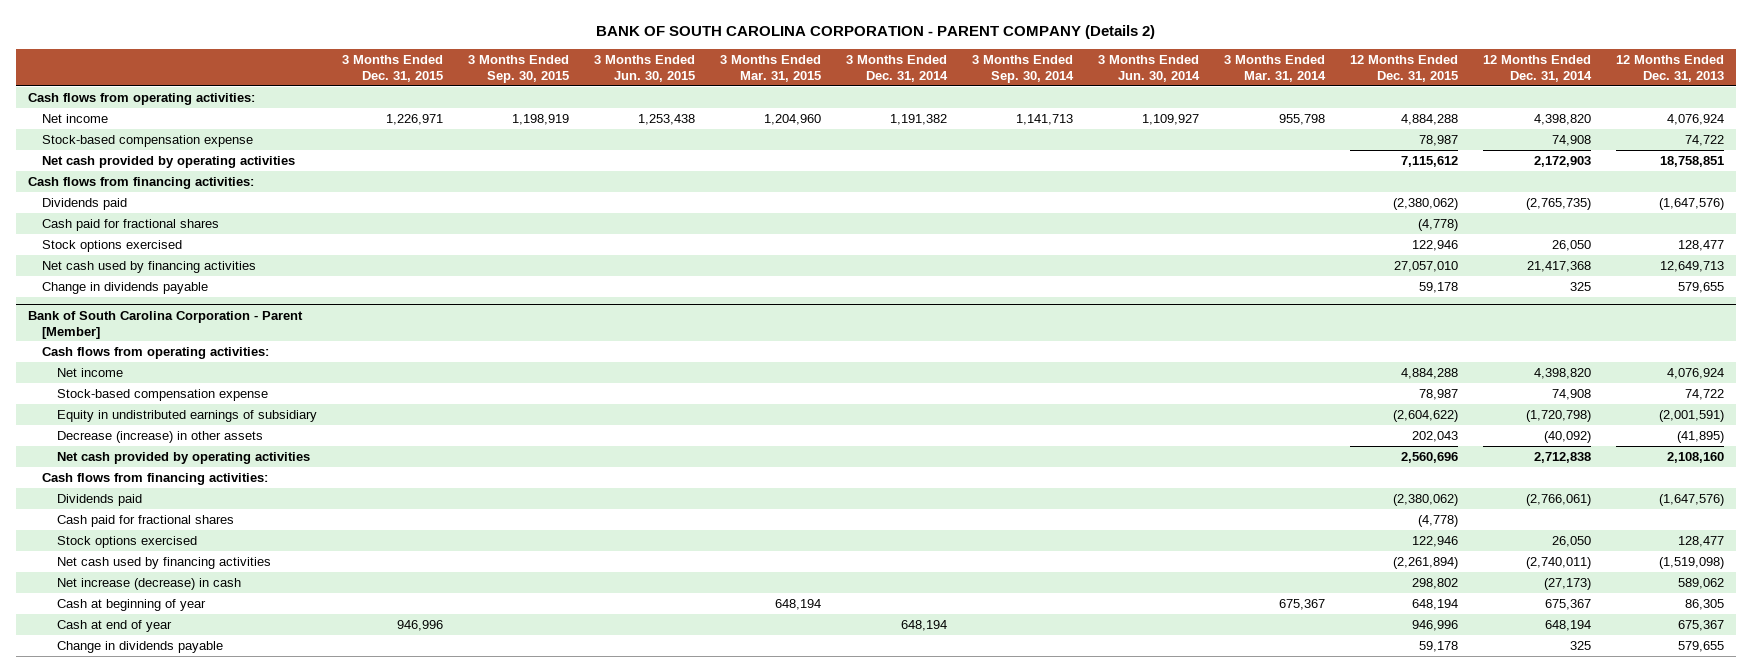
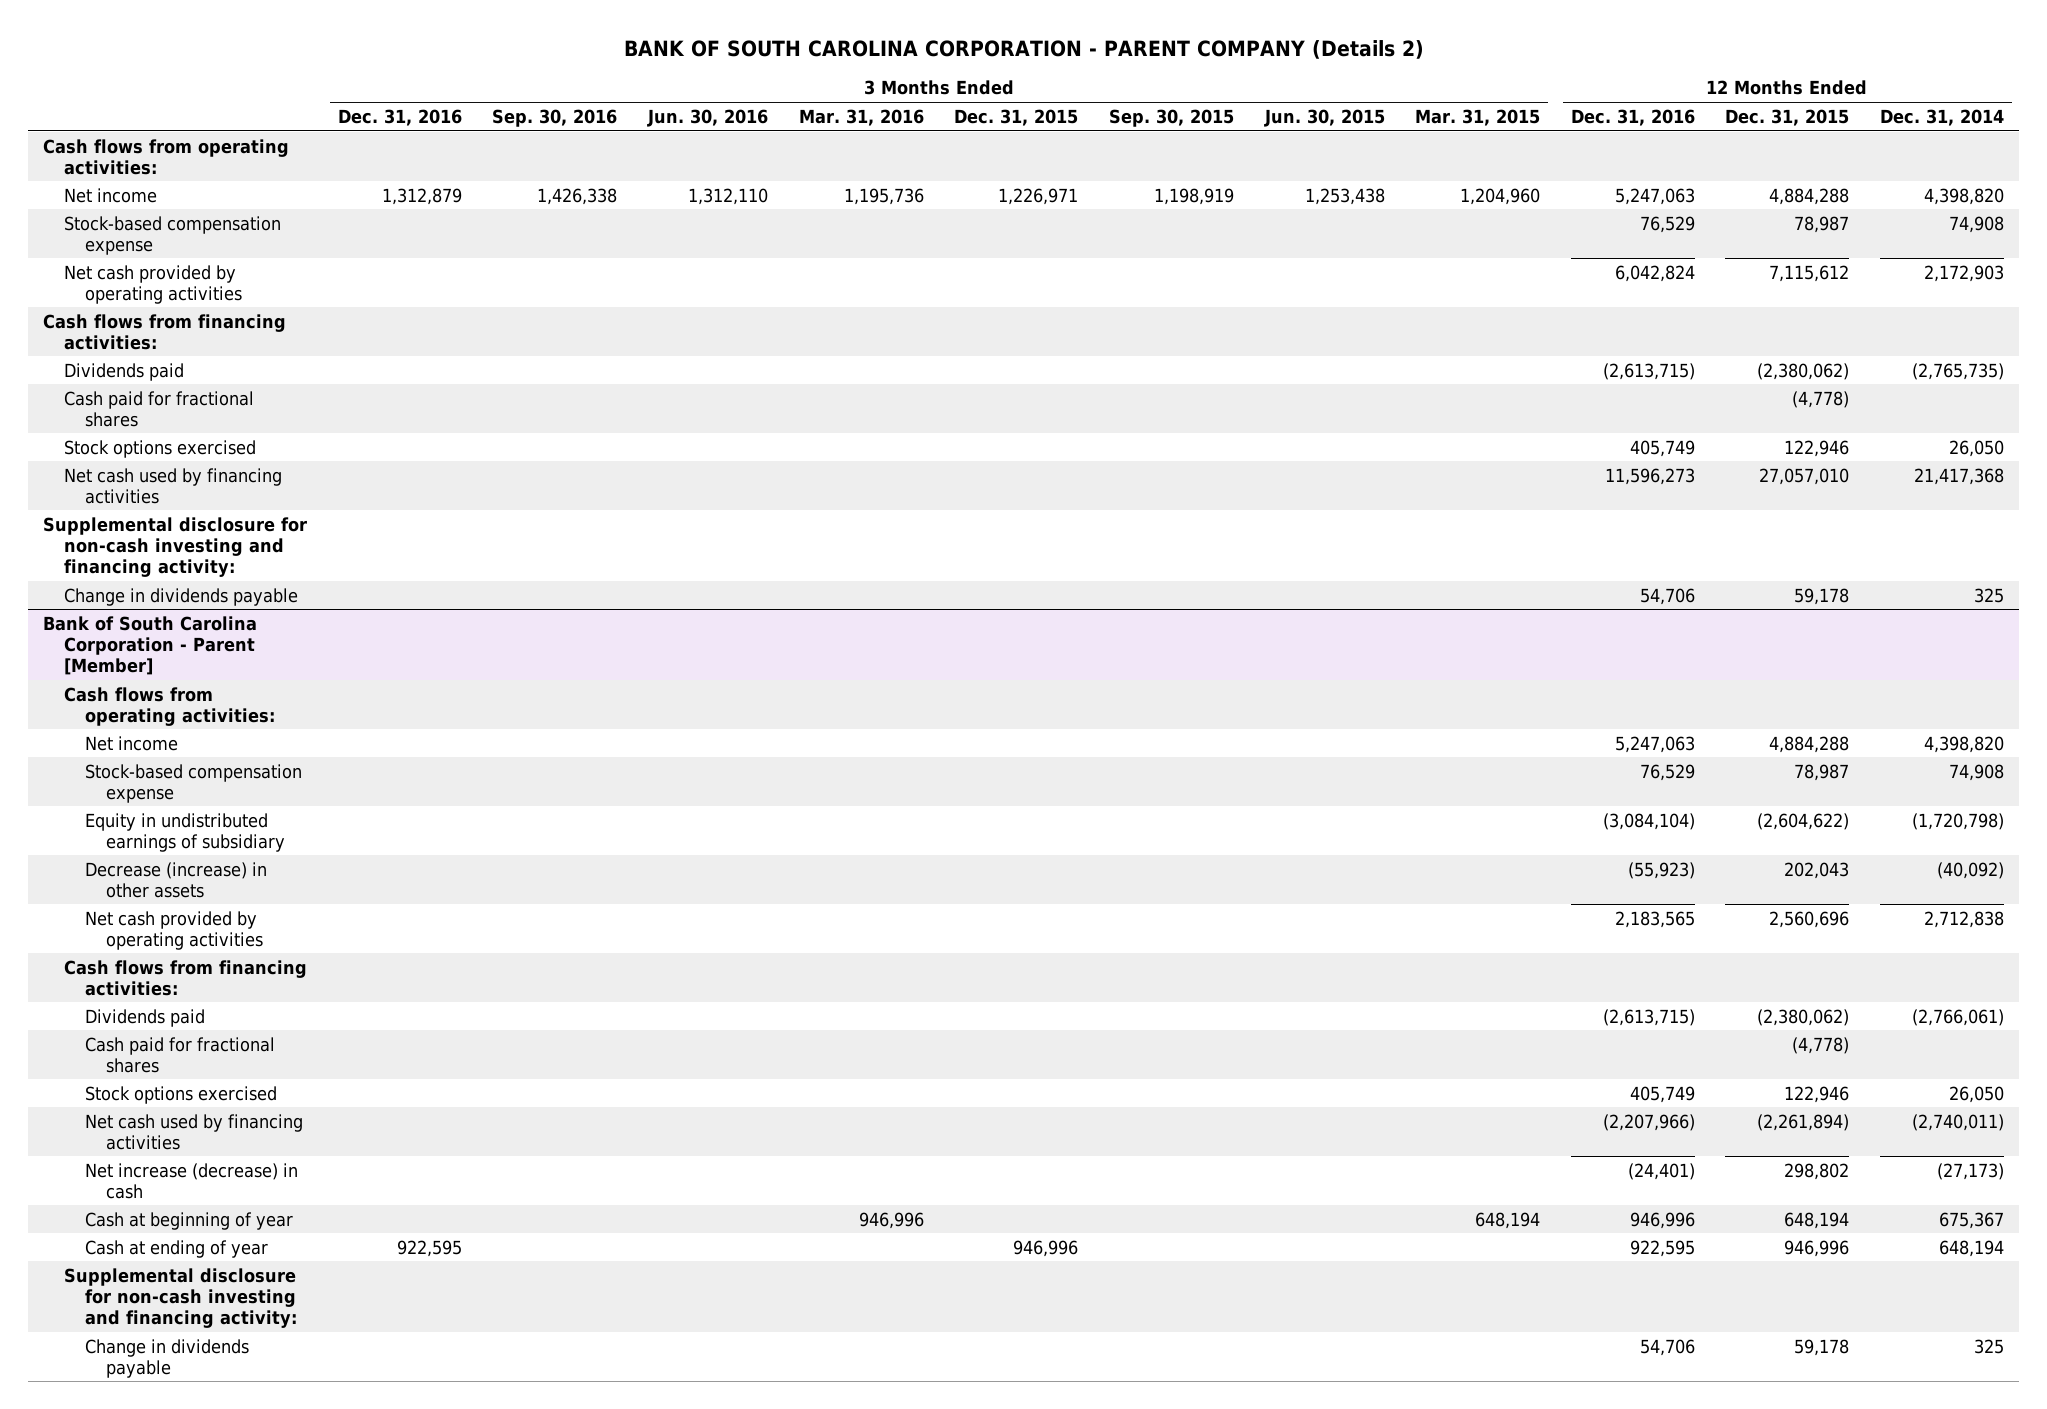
[845,55,948,82] 3 Months Ended Dec. 31, 2014 -> none
[971,55,1074,83] 3 Months Ended Sep. 30, 2014 -> none
[1097,55,1200,82] 3 Months Ended Jun. 30, 2014 -> none
[1223,55,1326,82] 3 Months Ended Mar. 31, 2014 -> none
[1615,55,1724,82] 12 Months Ended Dec. 31, 2013 -> none
none -> [337,108,462,126] Dec. 31, 2016
none -> [492,108,618,127] Sep. 30, 2016
none -> [647,108,769,127] Jun. 30, 2016
none -> [798,108,924,126] Mar. 31, 2016
none -> [1570,108,1695,126] Dec. 31, 2016
none -> [43,516,308,577] Supplemental disclosure for non-cash investing and financing activity:
[56,619,172,632] Cash at end of year -> [85,1239,269,1258] Cash at ending of year
none -> [64,1267,298,1328] Supplemental disclosure for non-cash investing and financing activity:

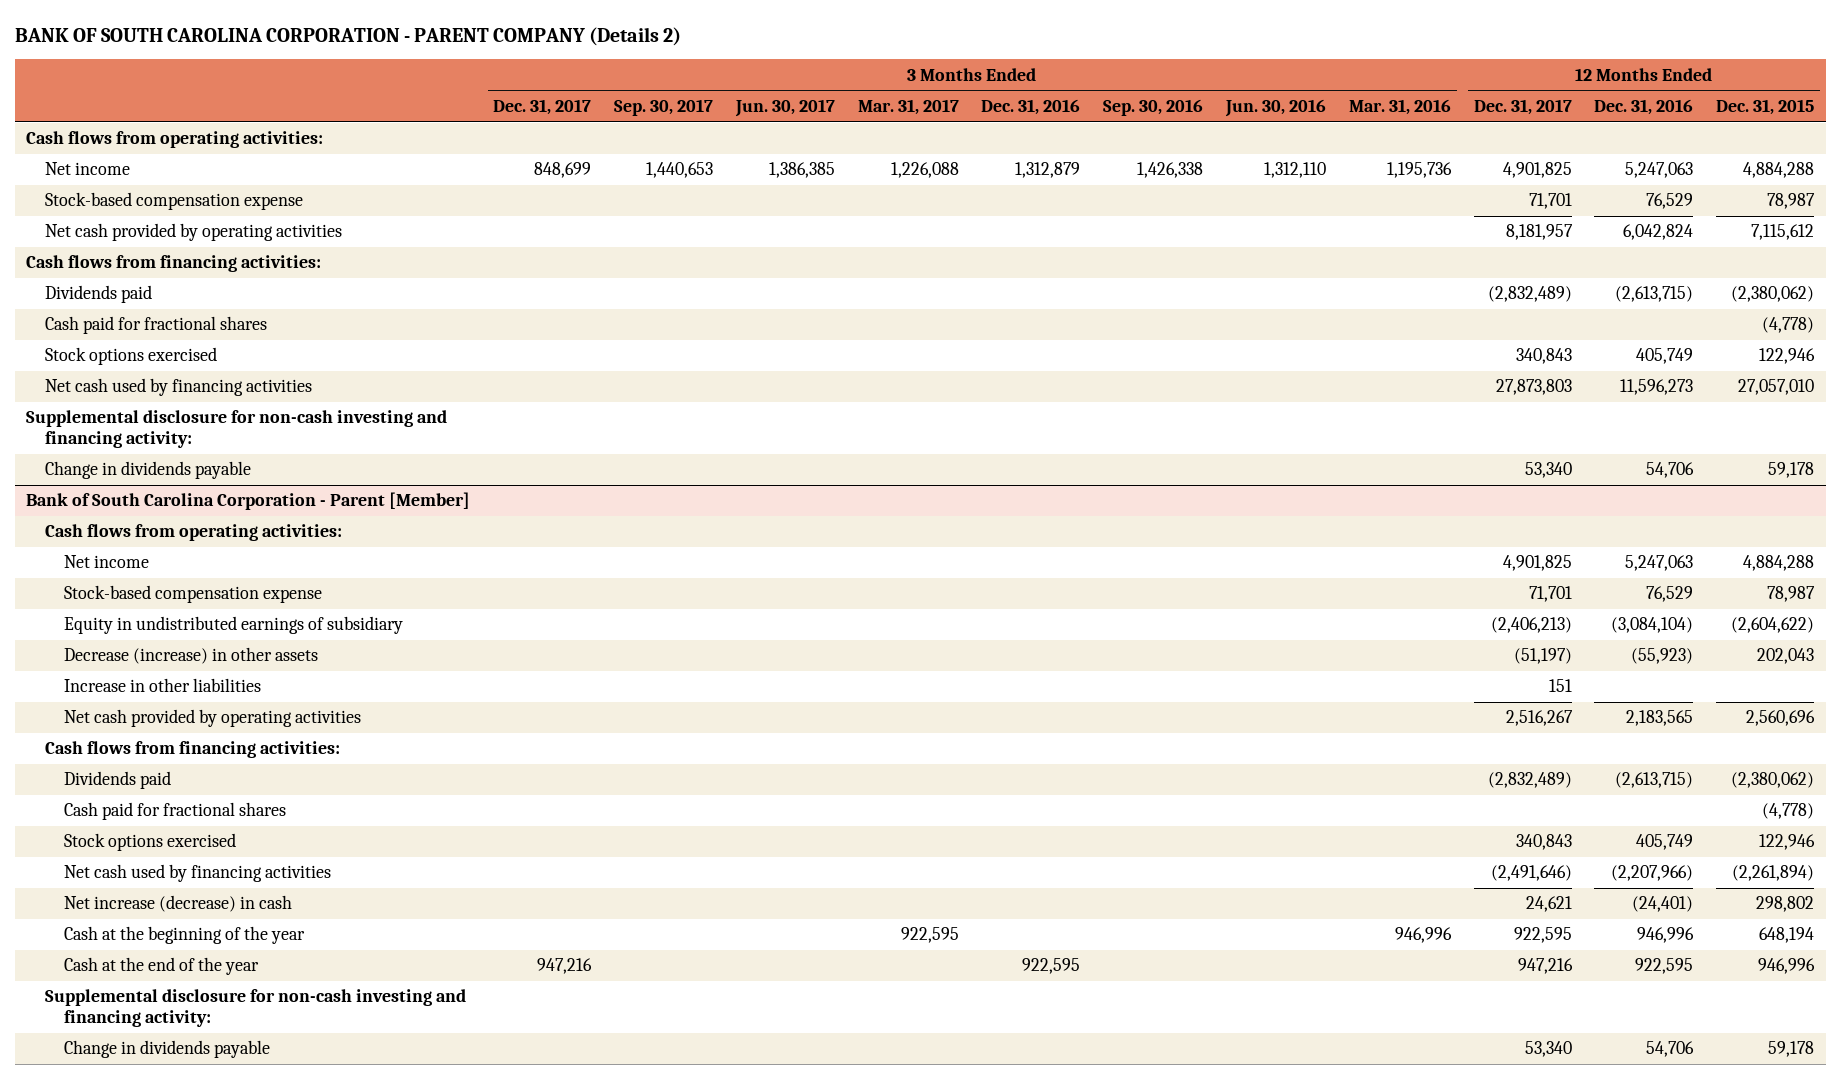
[954,108,1079,126] Dec. 31, 2015 -> none
[1108,108,1234,127] Sep. 30, 2015 -> none
[1263,108,1385,127] Jun. 30, 2015 -> none
[1415,108,1541,126] Mar. 31, 2015 -> none
[1880,108,2005,126] Dec. 31, 2014 -> none
none -> [493,98,592,115] Dec. 31, 2017
none -> [614,98,714,116] Sep. 30, 2017
none -> [734,98,835,117] Jun. 30, 2017
none -> [857,98,959,115] Mar. 31, 2017
none -> [1473,98,1572,115] Dec. 31, 2017
none -> [64,678,262,693] Increase in other liabilities
[85,1211,294,1230] Cash at beginning of year -> [64,926,306,945] Cash at the beginning of the year
[85,1239,269,1258] Cash at ending of year -> [64,957,260,976] Cash at the end of the year

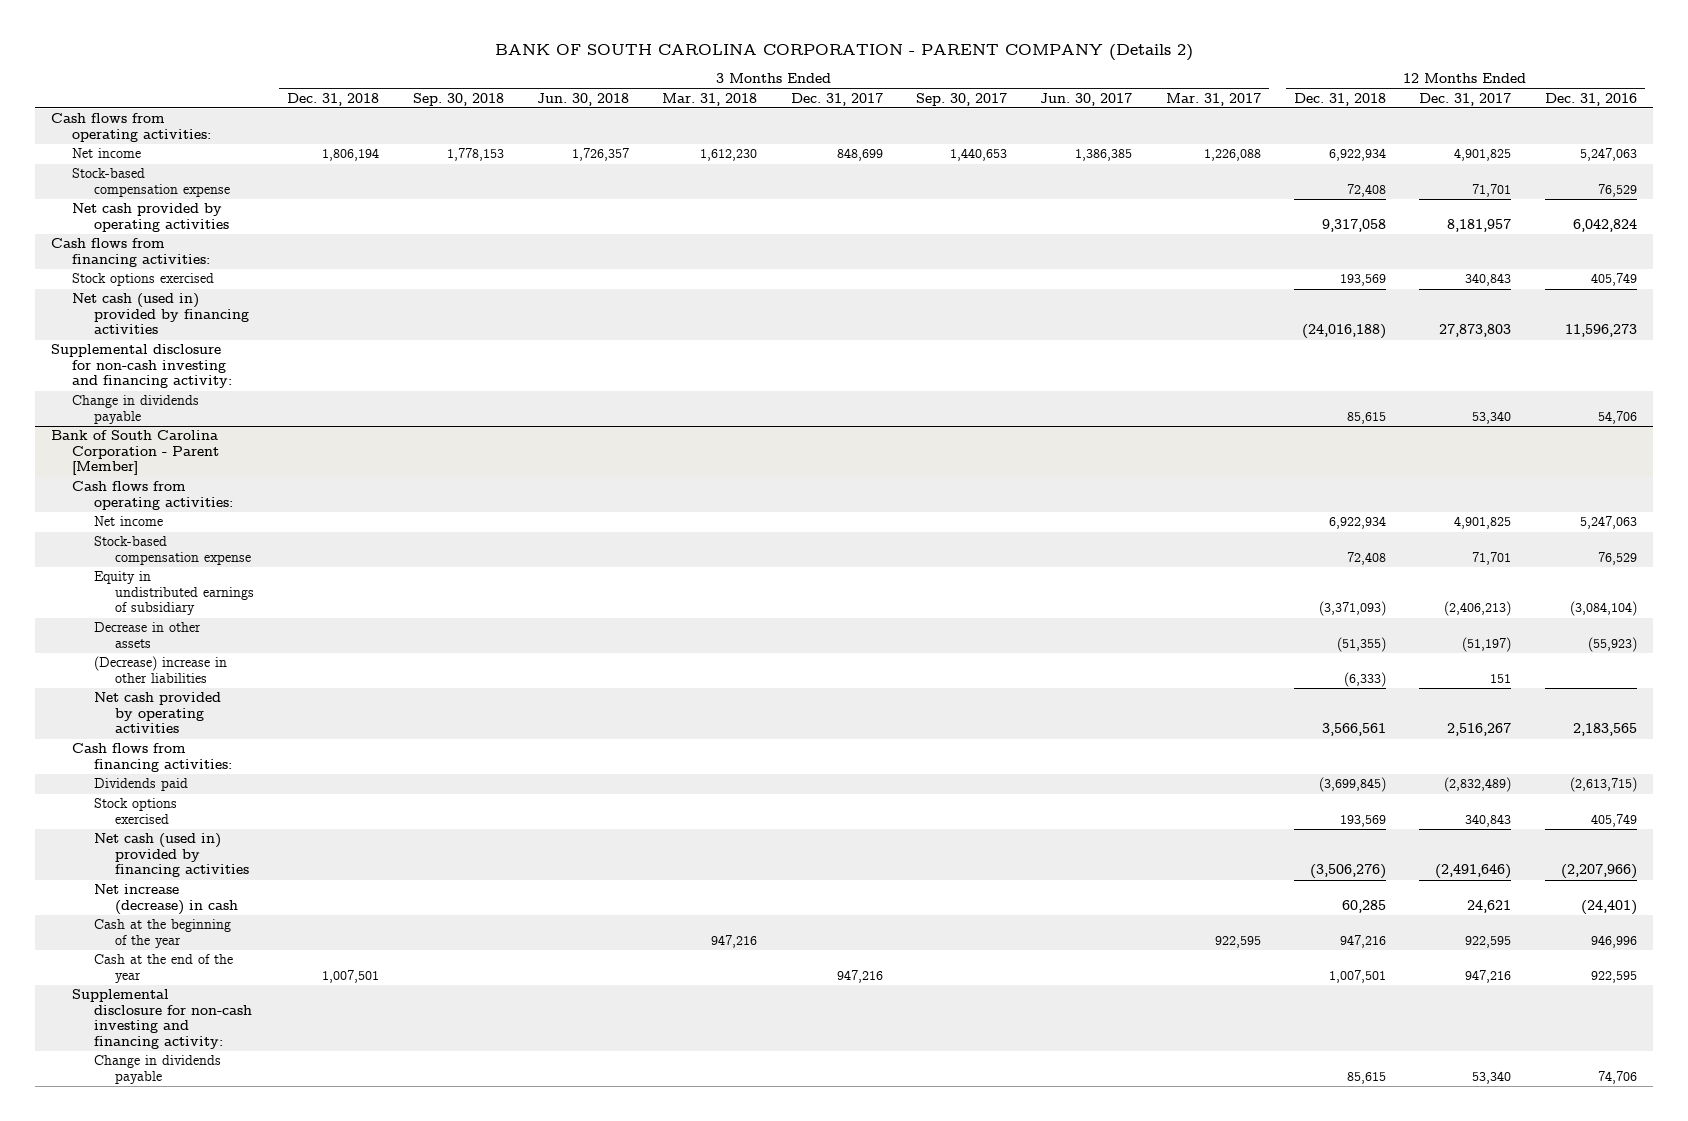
[981,98,1081,115] Dec. 31, 2016 -> none
[1103,98,1204,116] Sep. 30, 2016 -> none
[1225,98,1327,117] Jun. 30, 2016 -> none
[1348,98,1451,115] Mar. 31, 2016 -> none
[1716,98,1815,115] Dec. 31, 2015 -> none
none -> [287,92,380,106] Dec. 31, 2018
none -> [412,92,504,106] Sep. 30, 2018
none -> [537,92,630,106] Jun. 30, 2018
none -> [662,92,758,106] Mar. 31, 2018
none -> [1294,92,1387,106] Dec. 31, 2018
[45,285,153,304] Dividends paid -> none
[45,316,268,335] Cash paid for fractional shares -> none
[45,378,313,397] Net cash used by financing activities -> [72,293,249,335] Net cash (used in) provided by financing activities
[64,647,319,665] Decrease (increase) in other assets -> [93,622,201,648] Decrease in other assets
[64,678,262,693] Increase in other liabilities -> [93,656,227,683] (Decrease) increase in other liabilities
[64,802,287,821] Cash paid for fractional shares -> none
[64,864,332,883] Net cash used by financing activities -> [93,833,249,878] Net cash (used in) provided by financing activities
[1646,1041,1695,1058] 54,706 -> [1597,1070,1637,1084] 74,706

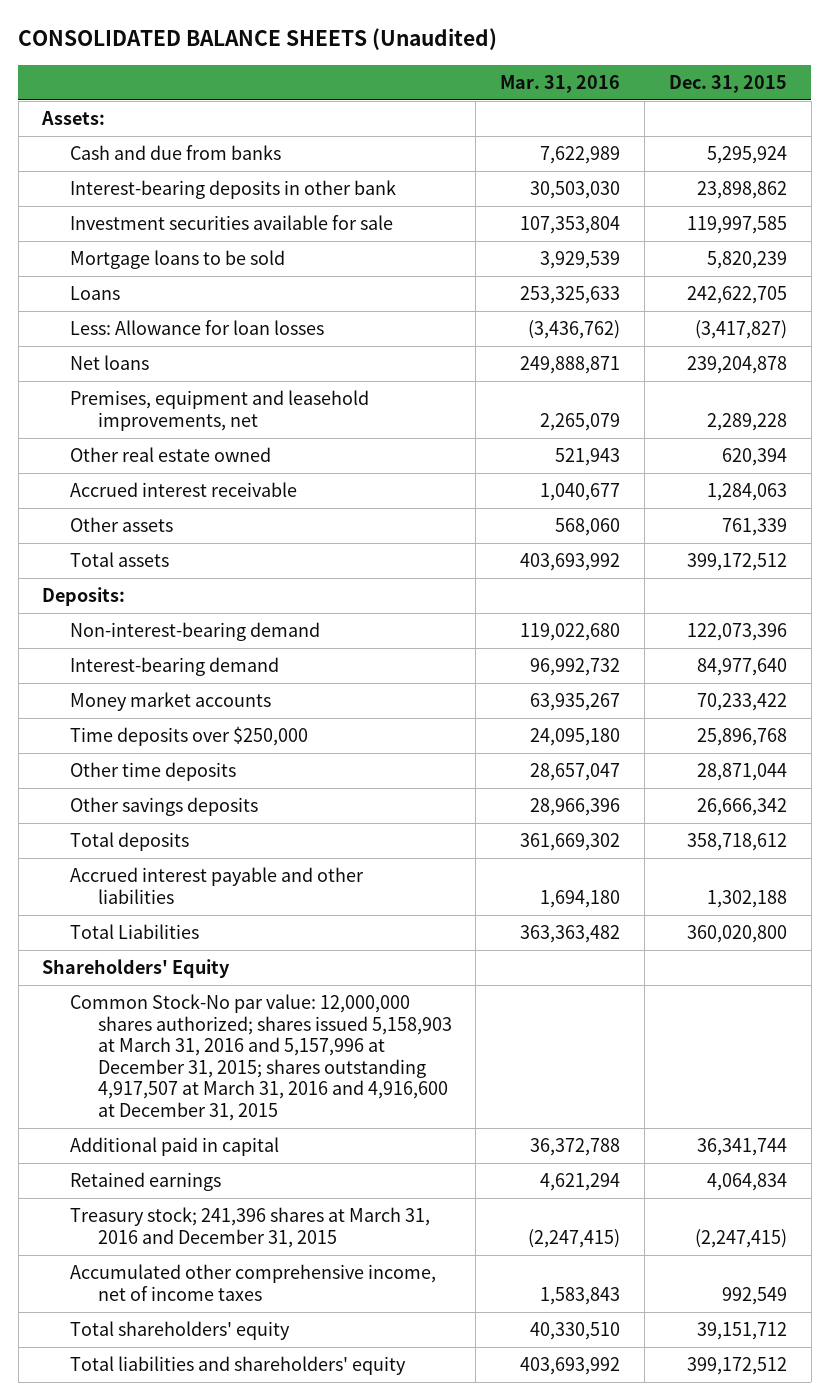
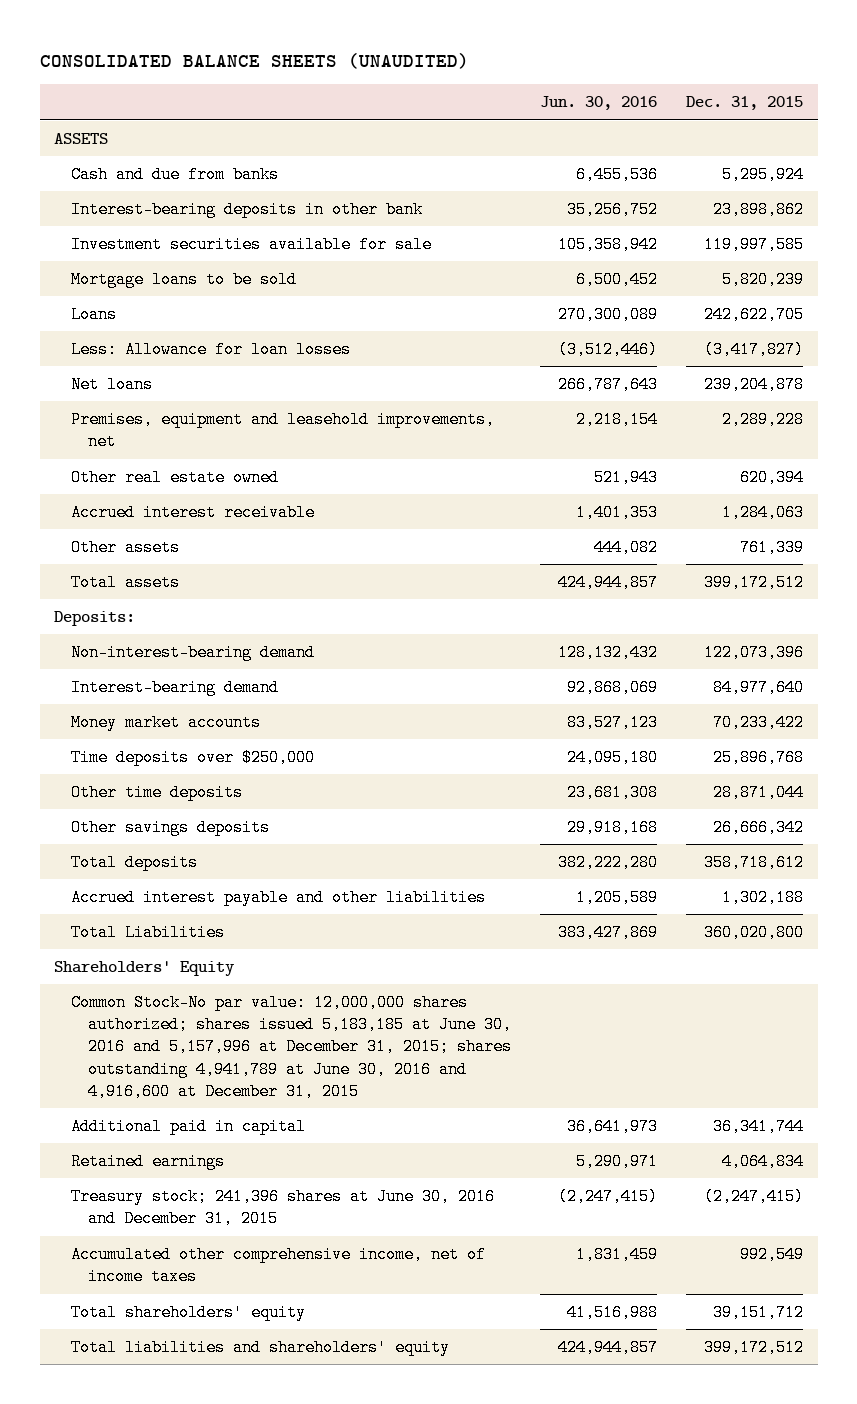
[18,28,498,51] CONSOLIDATED BALANCE SHEETS (Unaudited) -> [39,52,469,69] CONSOLIDATED BALANCE SHEETS (UNAUDITED)
[500,74,621,93] Mar. 31, 2016 -> none
none -> [539,96,657,111] Jun. 30, 2016
[41,111,106,126] Assets: -> [54,133,109,145] ASSETS
[70,994,452,1121] Common Stock-No par value: 12,000,000 shares authorized; shares issued 5,158,903 at March 31, 2016 and 5,157,996 at December 31, 2015; shares outstanding 4,917,507 at March 31, 2016 and 4,916,600 at December 31, 2015 -> [70,994,512,1100] Common Stock-No par value: 12,000,000 shares authorized; shares issued 5,183,185 at June 30, 2016 and 5,157,996 at December 31, 2015; shares outstanding 4,941,789 at June 30, 2016 and 4,916,600 at December 31, 2015
[70,1207,431,1248] Treasury stock; 241,396 shares at March 31, 2016 and December 31, 2015 -> [70,1188,495,1228] Treasury stock; 241,396 shares at June 30, 2016 and December 31, 2015

